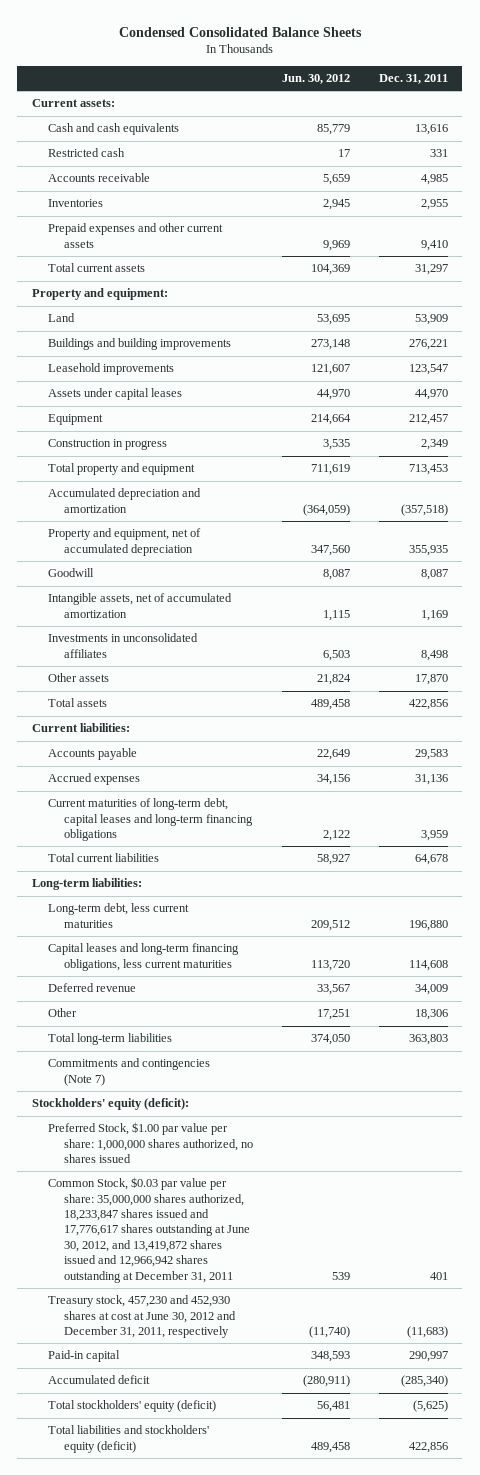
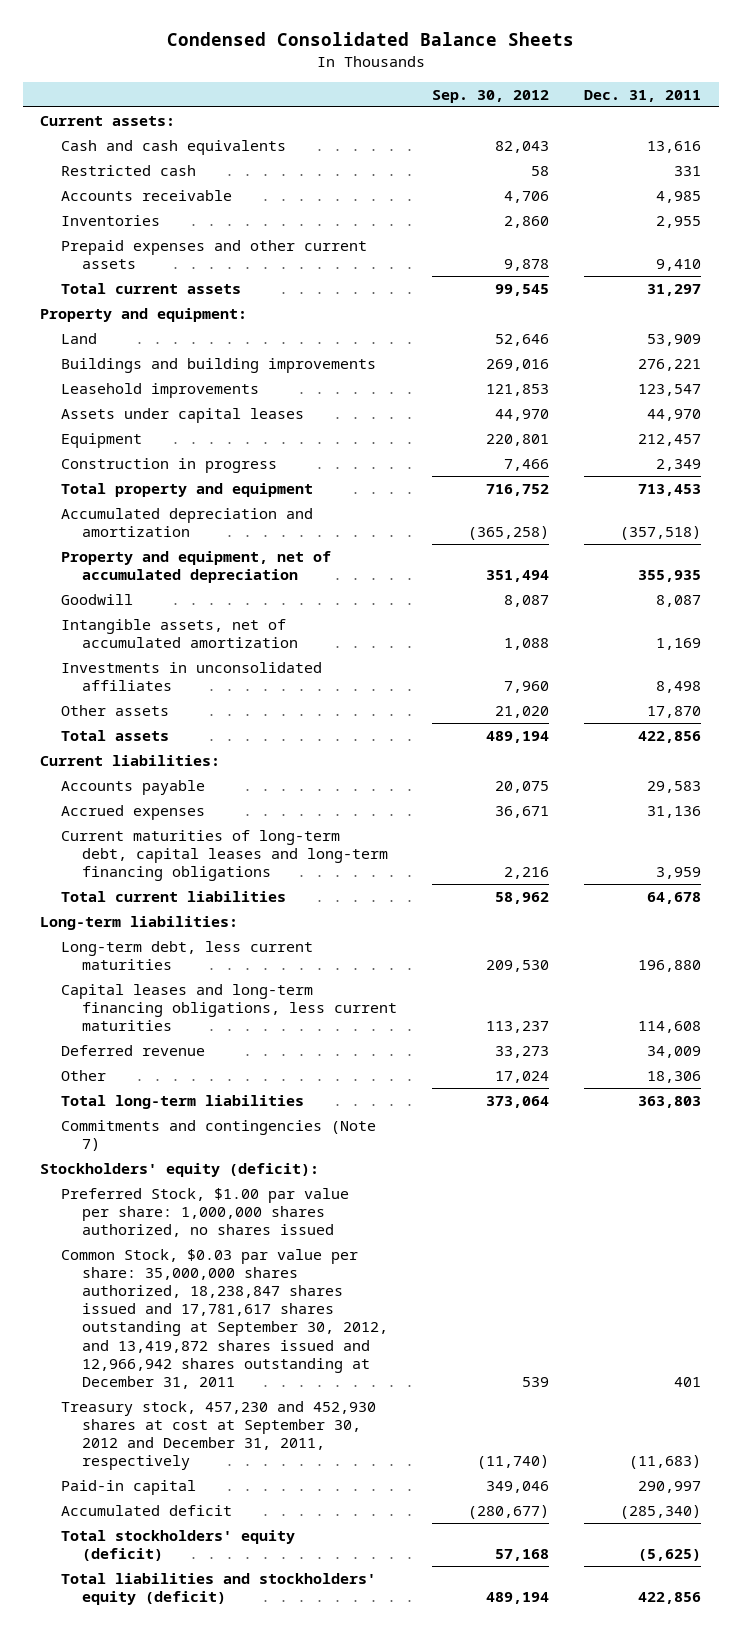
[281,74,350,85] Jun. 30, 2012 -> none
none -> [432,89,550,103] Sep. 30, 2012
[47,1177,250,1283] Common Stock, $0.03 par value per share: 35,000,000 shares authorized, 18,233,847 shares issued and 17,776,617 shares outstanding at June 30, 2012, and 13,419,872 shares issued and 12,966,942 shares outstanding at December 31, 2011 -> [60,1248,388,1389] Common Stock, $0.03 par value per share: 35,000,000 shares authorized, 18,238,847 shares issued and 17,781,617 shares outstanding at September 30, 2012, and 13,419,872 shares issued and 12,966,942 shares outstanding at December 31, 2011
[47,1295,236,1339] Treasury stock, 457,230 and 452,930 shares at cost at June 30, 2012 and December 31, 2011, respectively -> [60,1400,376,1471] Treasury stock, 457,230 and 452,930 shares at cost at September 30, 2012 and December 31, 2011, respectively

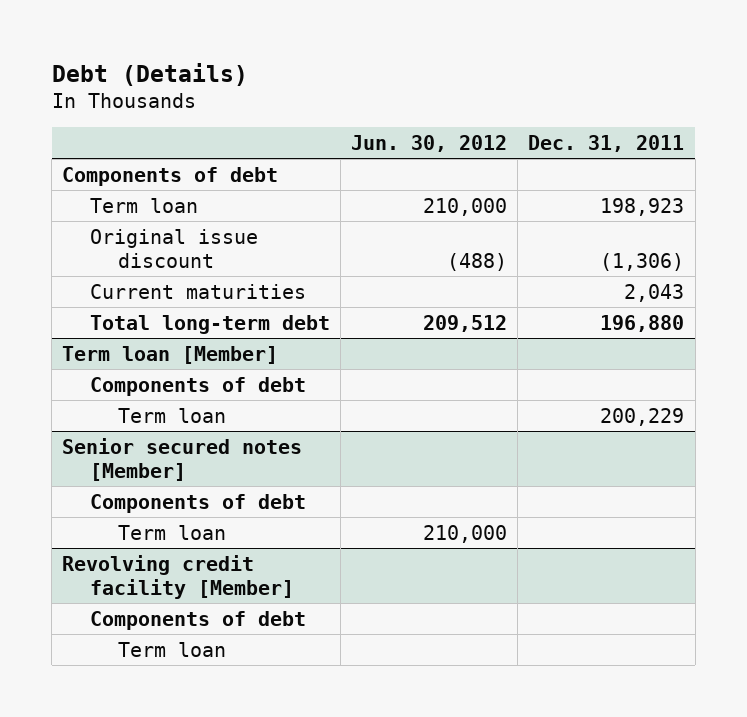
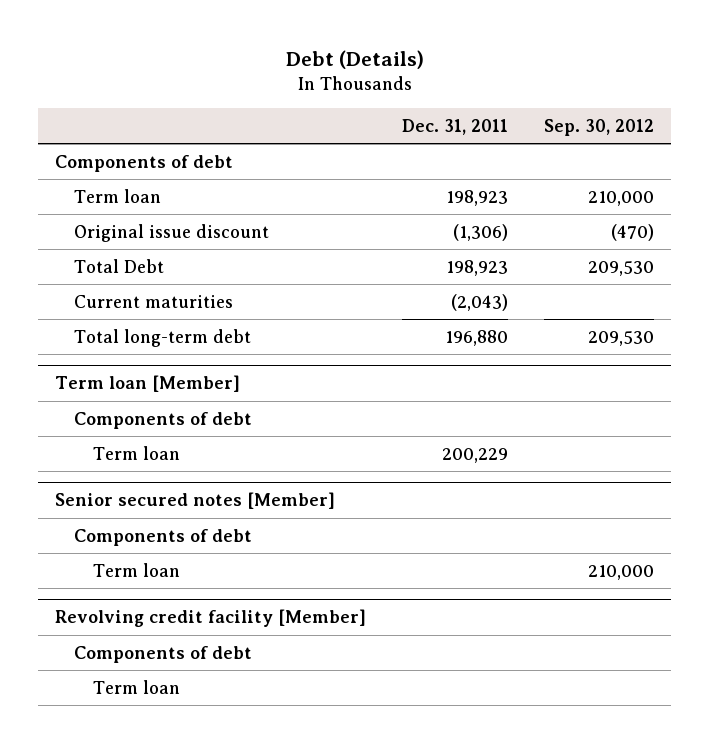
[351,135,508,153] Jun. 30, 2012 -> none
none -> [543,119,654,137] Sep. 30, 2012
none -> [74,258,165,273] Total Debt
[624,283,685,302] 2,043 -> [451,293,509,311] (2,043)

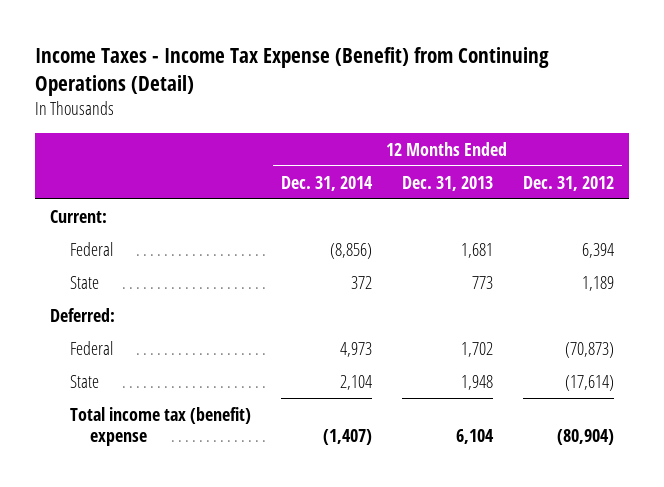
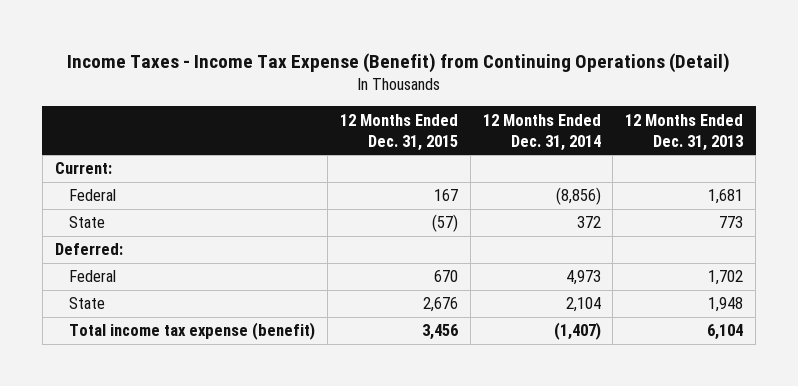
[523,175,615,191] Dec. 31, 2012 -> none
none -> [339,113,458,151] 12 Months Ended Dec. 31, 2015
[69,406,251,446] Total income tax (benefit) expense -> [68,322,315,341] Total income tax expense (benefit)

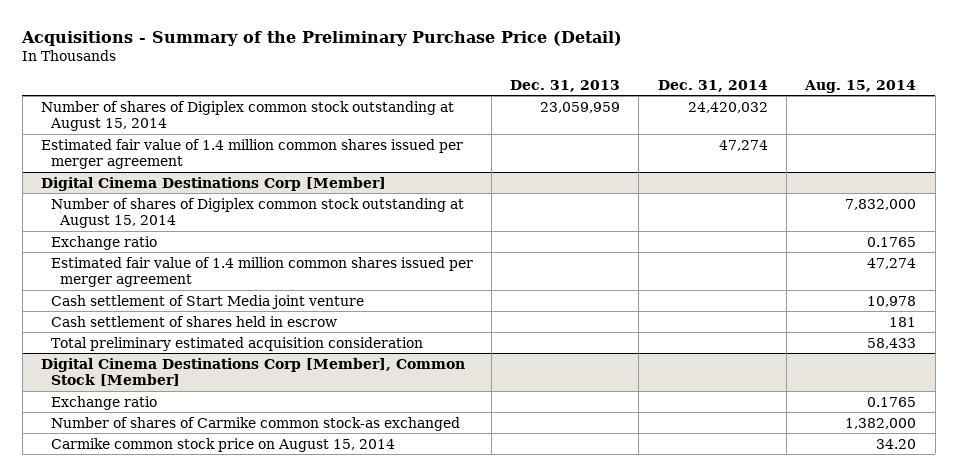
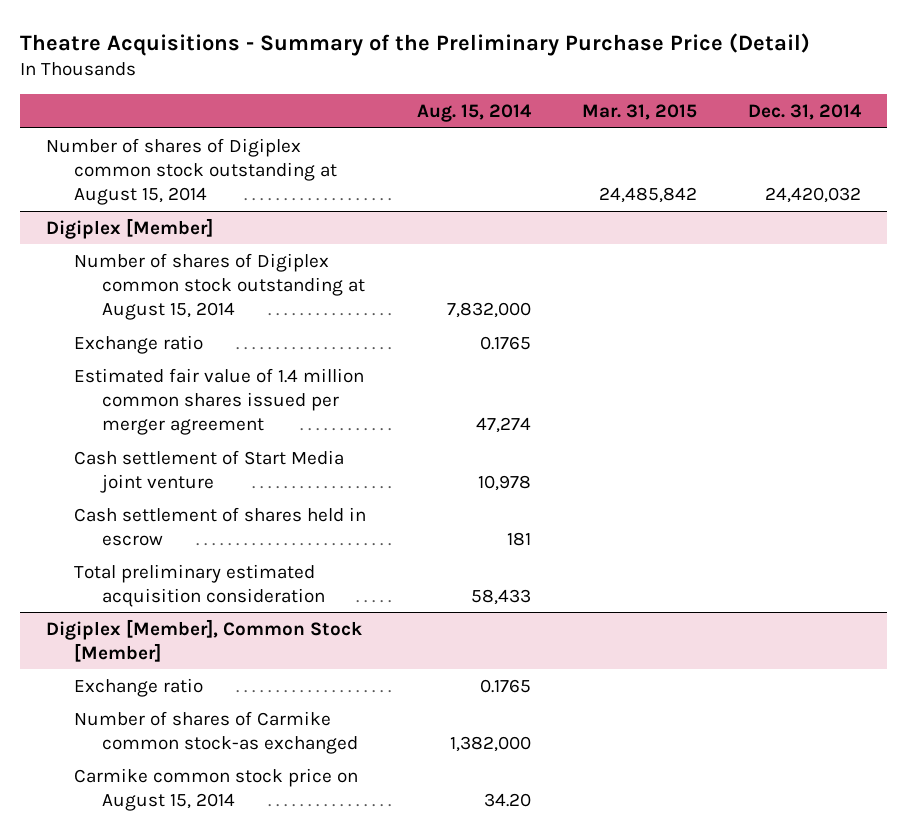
[21,30,623,46] Acquisitions - Summary of the Preliminary Purchase Price (Detail) -> [20,32,811,56] Theatre Acquisitions - Summary of the Preliminary Purchase Price (Detail)
[510,79,621,92] Dec. 31, 2013 -> none
none -> [582,103,698,120] Mar. 31, 2015
[40,138,463,169] Estimated fair value of 1.4 million common shares issued per merger agreement -> none
[40,176,386,191] Digital Cinema Destinations Corp [Member] -> [45,217,213,239] Digiplex [Member]
[40,357,465,386] Digital Cinema Destinations Corp [Member], Common Stock [Member] -> none
none -> [45,618,362,662] Digiplex [Member], Common Stock [Member]

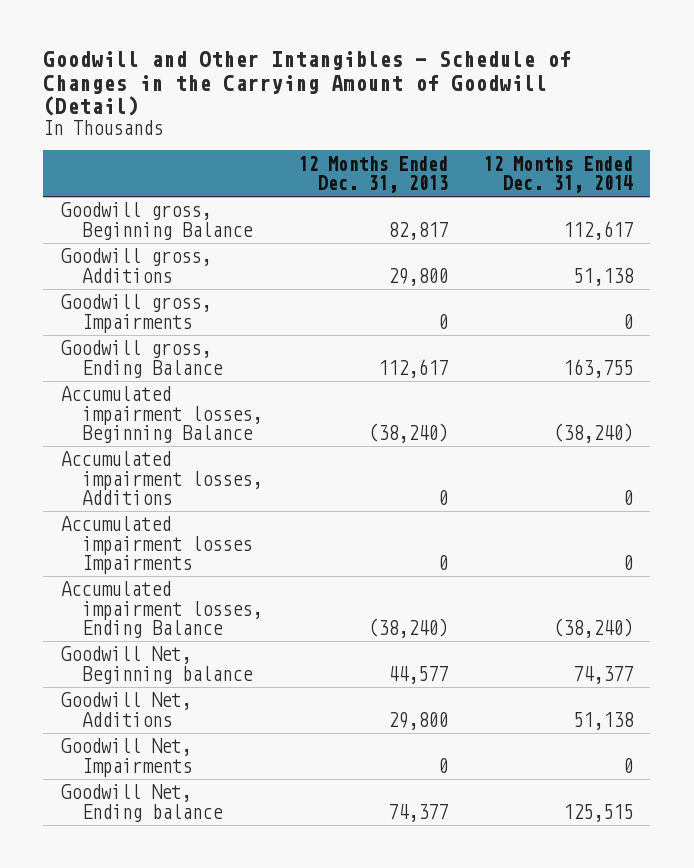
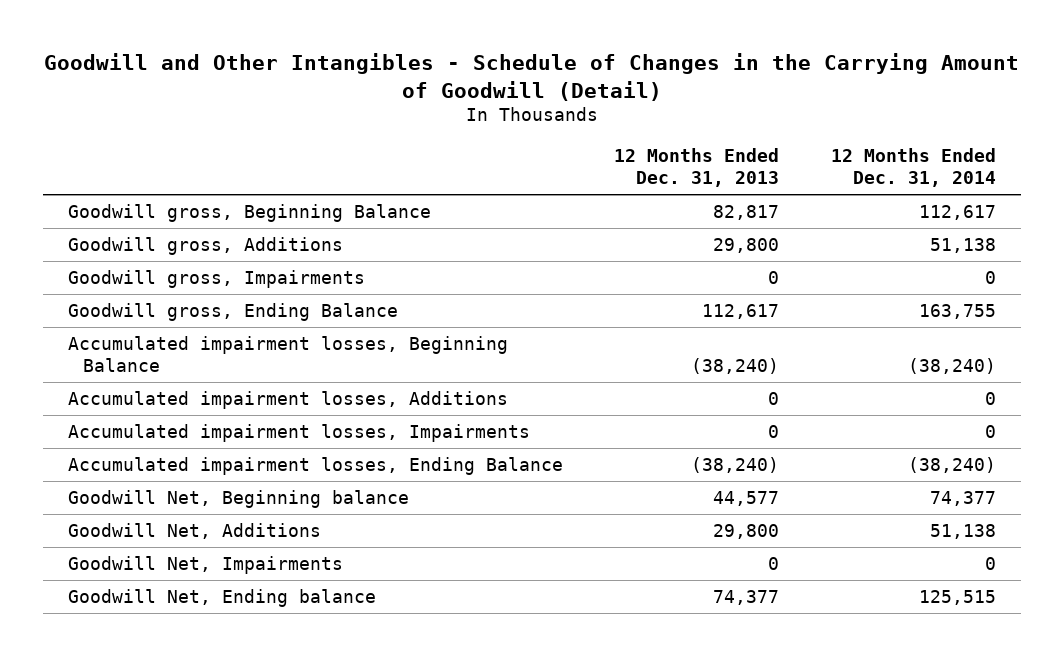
[60,516,253,575] Accumulated impairment losses Impairments -> [68,424,531,443] Accumulated impairment losses, Impairments

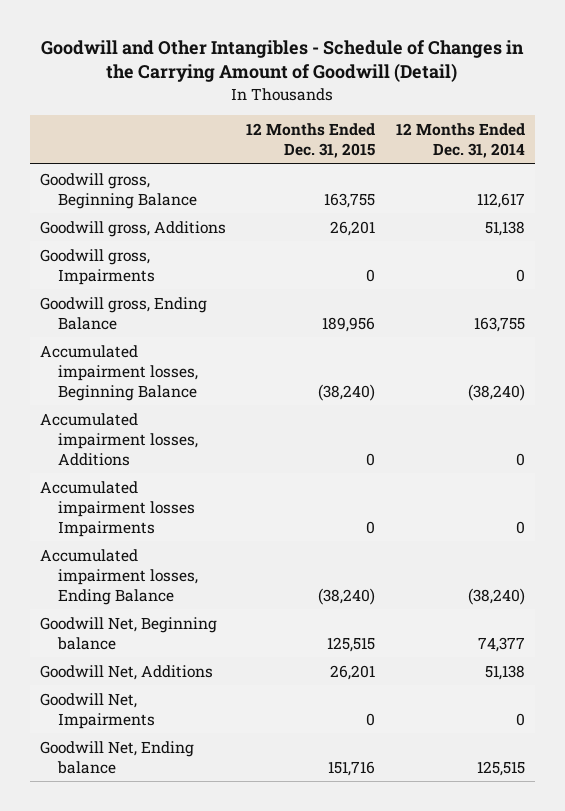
[614,147,780,187] 12 Months Ended Dec. 31, 2013 -> none
none -> [246,123,376,159] 12 Months Ended Dec. 31, 2015
[68,424,531,443] Accumulated impairment losses, Impairments -> [39,480,195,537] Accumulated impairment losses Impairments

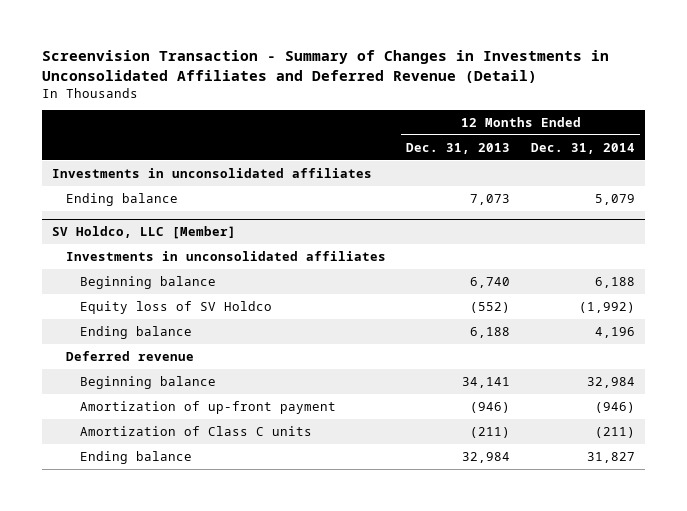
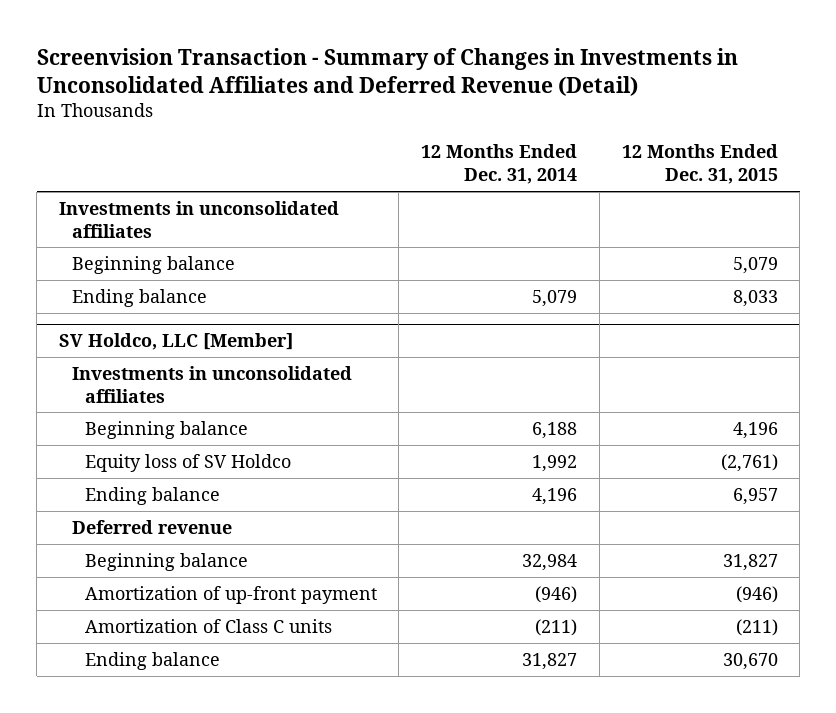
[406,142,511,154] Dec. 31, 2013 -> none
none -> [621,144,778,185] 12 Months Ended Dec. 31, 2015
none -> [71,255,235,274] Beginning balance
[578,301,635,313] (1,992) -> [532,454,578,472] 1,992

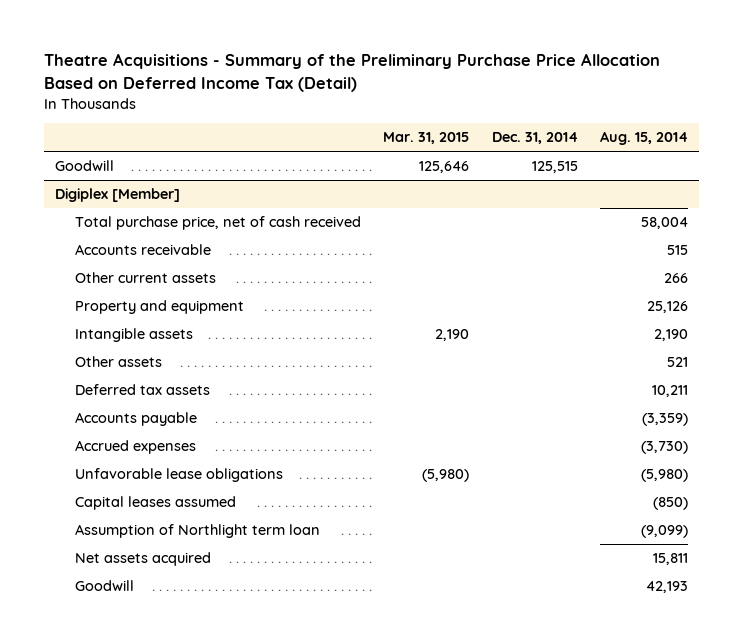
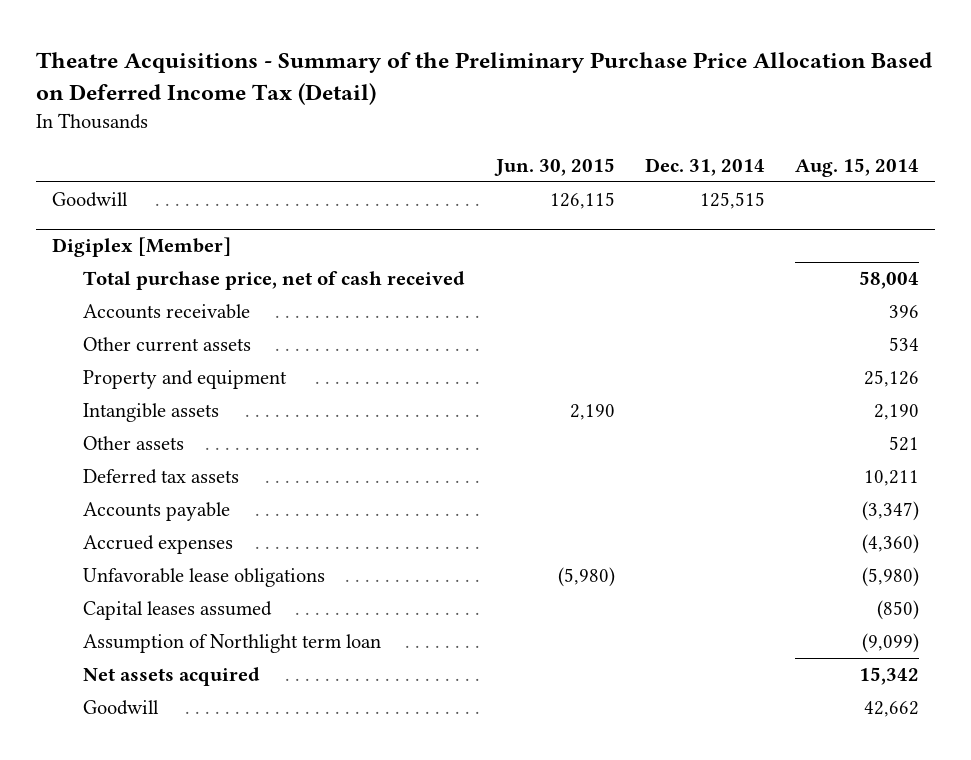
[383,132,470,145] Mar. 31, 2015 -> none
none -> [493,157,615,176] Jun. 30, 2015
[667,245,689,256] 515 -> [889,305,920,319] 396
[664,273,689,284] 266 -> [889,337,920,352] 534
[642,413,689,427] (3,359) -> [862,501,920,522] (3,347)
[641,441,689,455] (3,730) -> [862,534,920,555] (4,360)
[653,553,689,566] 15,811 -> [859,667,920,686] 15,342
[646,581,689,594] 42,193 -> [864,701,920,718] 42,662

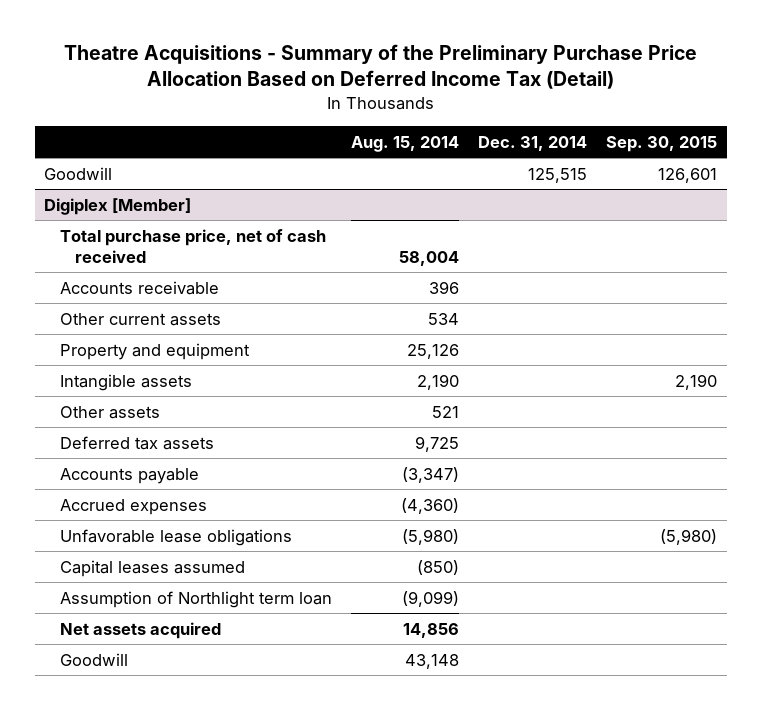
[493,157,615,176] Jun. 30, 2015 -> none
none -> [606,135,718,152] Sep. 30, 2015
[864,470,920,487] 10,211 -> [414,435,459,452] 9,725
[859,667,920,686] 15,342 -> [402,622,459,638] 14,856
[864,701,920,718] 42,662 -> [404,653,459,669] 43,148

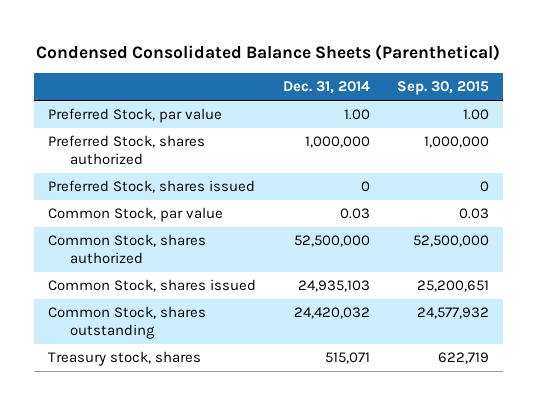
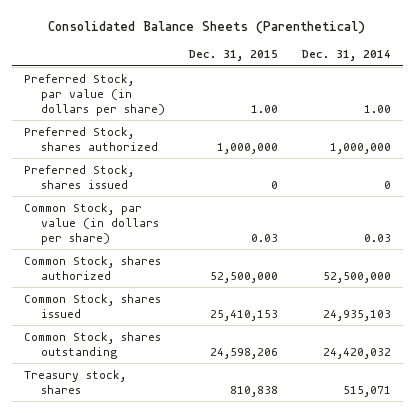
[36,43,501,61] Condensed Consolidated Balance Sheets (Parenthetical) -> [48,20,366,34] Consolidated Balance Sheets (Parenthetical)
[397,81,490,96] Sep. 30, 2015 -> none
none -> [189,50,279,62] Dec. 31, 2015
[47,108,222,124] Preferred Stock, par value -> [24,73,166,116] Preferred Stock, par value (in dollars per share)
[47,207,223,223] Common Stock, par value -> [24,202,160,245] Common Stock, par value (in dollars per share)

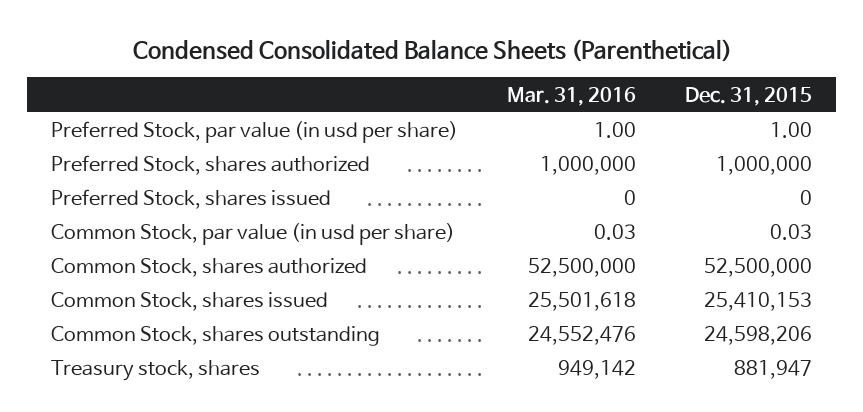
[48,20,366,34] Consolidated Balance Sheets (Parenthetical) -> [132,38,732,62] Condensed Consolidated Balance Sheets (Parenthetical)
[301,50,391,62] Dec. 31, 2014 -> none
none -> [507,86,637,106] Mar. 31, 2016
[24,73,166,116] Preferred Stock, par value (in dollars per share) -> [51,121,459,144] Preferred Stock, par value (in usd per share)
[24,202,160,245] Common Stock, par value (in dollars per share) -> [51,223,456,246] Common Stock, par value (in usd per share)
[230,385,279,397] 810,838 -> [733,360,812,380] 881,947

